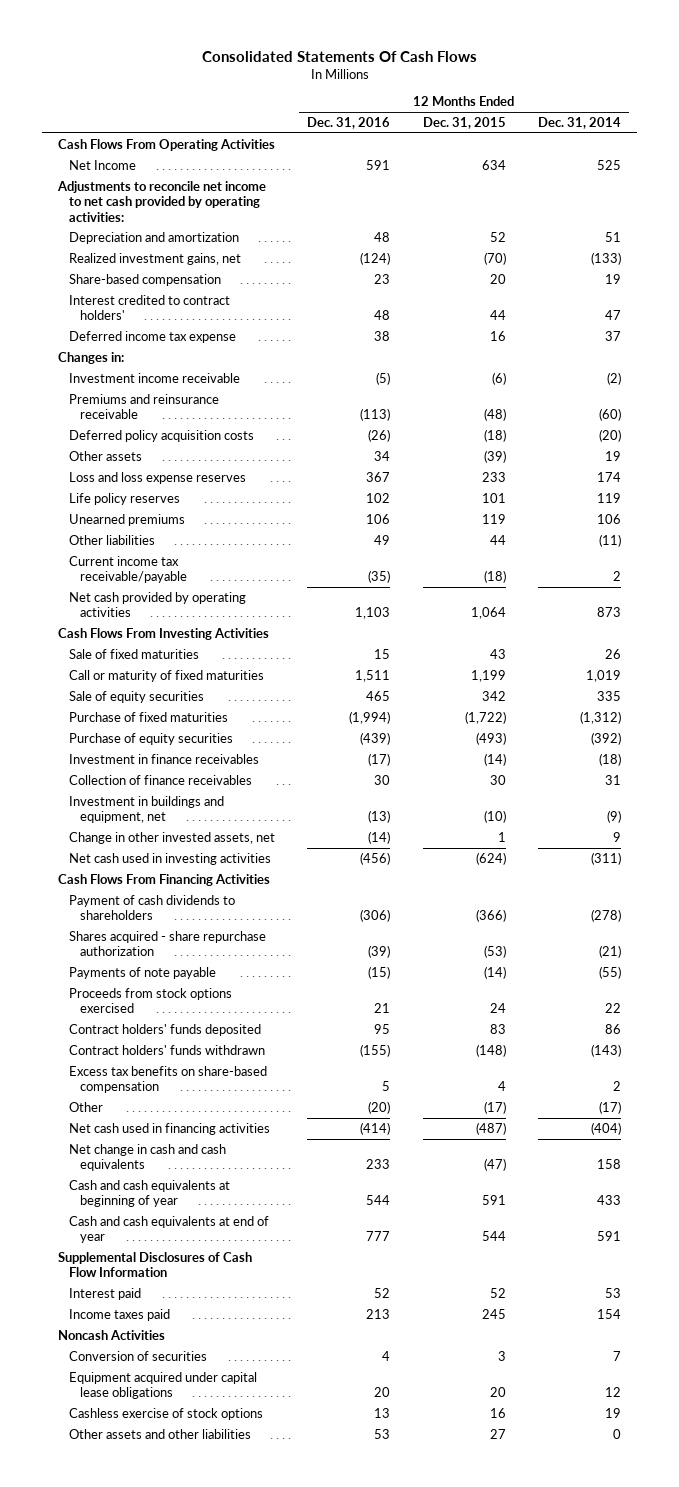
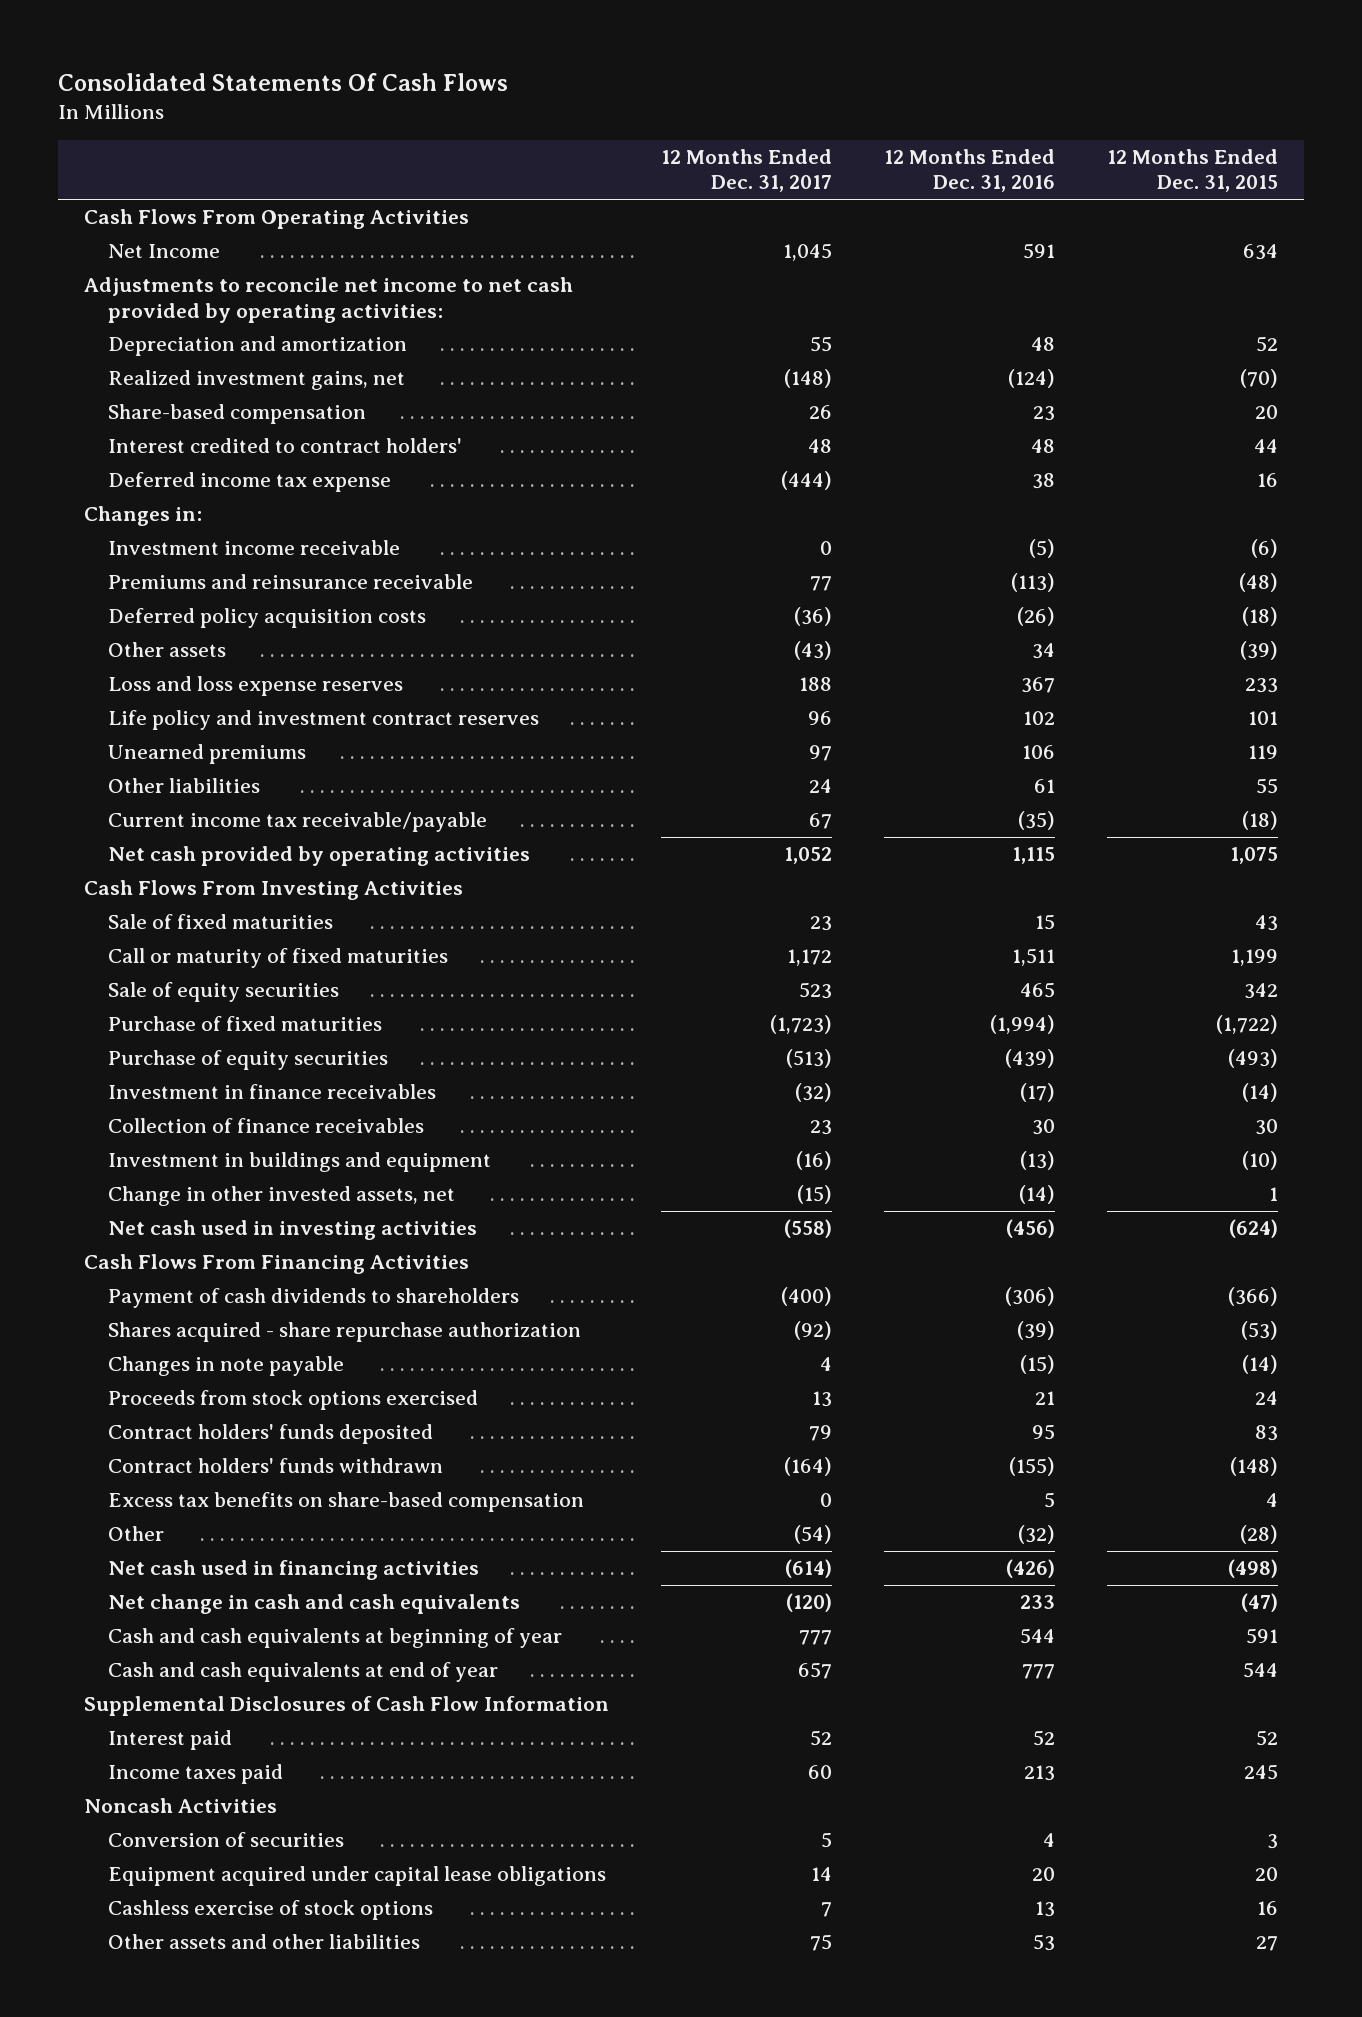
[538,116,622,129] Dec. 31, 2014 -> none
none -> [660,149,832,193] 12 Months Ended Dec. 31, 2017
[68,492,180,505] Life policy reserves -> [107,710,539,731] Life policy and investment contract reserves
[374,534,391,545] 49 -> [1033,779,1055,794] 61
[489,534,506,545] 44 -> [1255,778,1278,795] 55
[355,607,391,620] 1,103 -> [1011,847,1055,865] 1,115
[470,607,506,620] 1,064 -> [1229,847,1278,865] 1,075
[68,795,224,824] Investment in buildings and equipment, net -> [107,1152,491,1173] Investment in buildings and equipment
[68,966,216,979] Payments of note payable -> [107,1356,344,1377] Changes in note payable
[368,1100,391,1114] (20) -> [1017,1525,1055,1545] (32)
[483,1100,506,1114] (17) -> [1239,1525,1278,1545] (28)
[360,1121,391,1135] (414) -> [1005,1559,1055,1579] (426)
[475,1121,506,1135] (487) -> [1227,1559,1278,1579] (498)

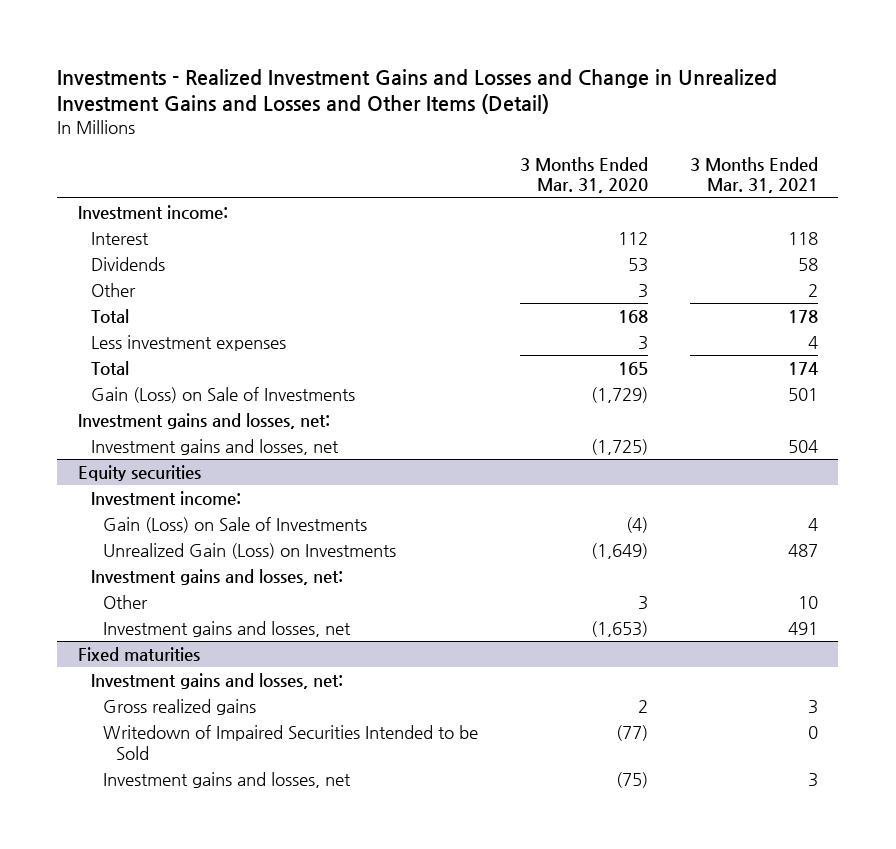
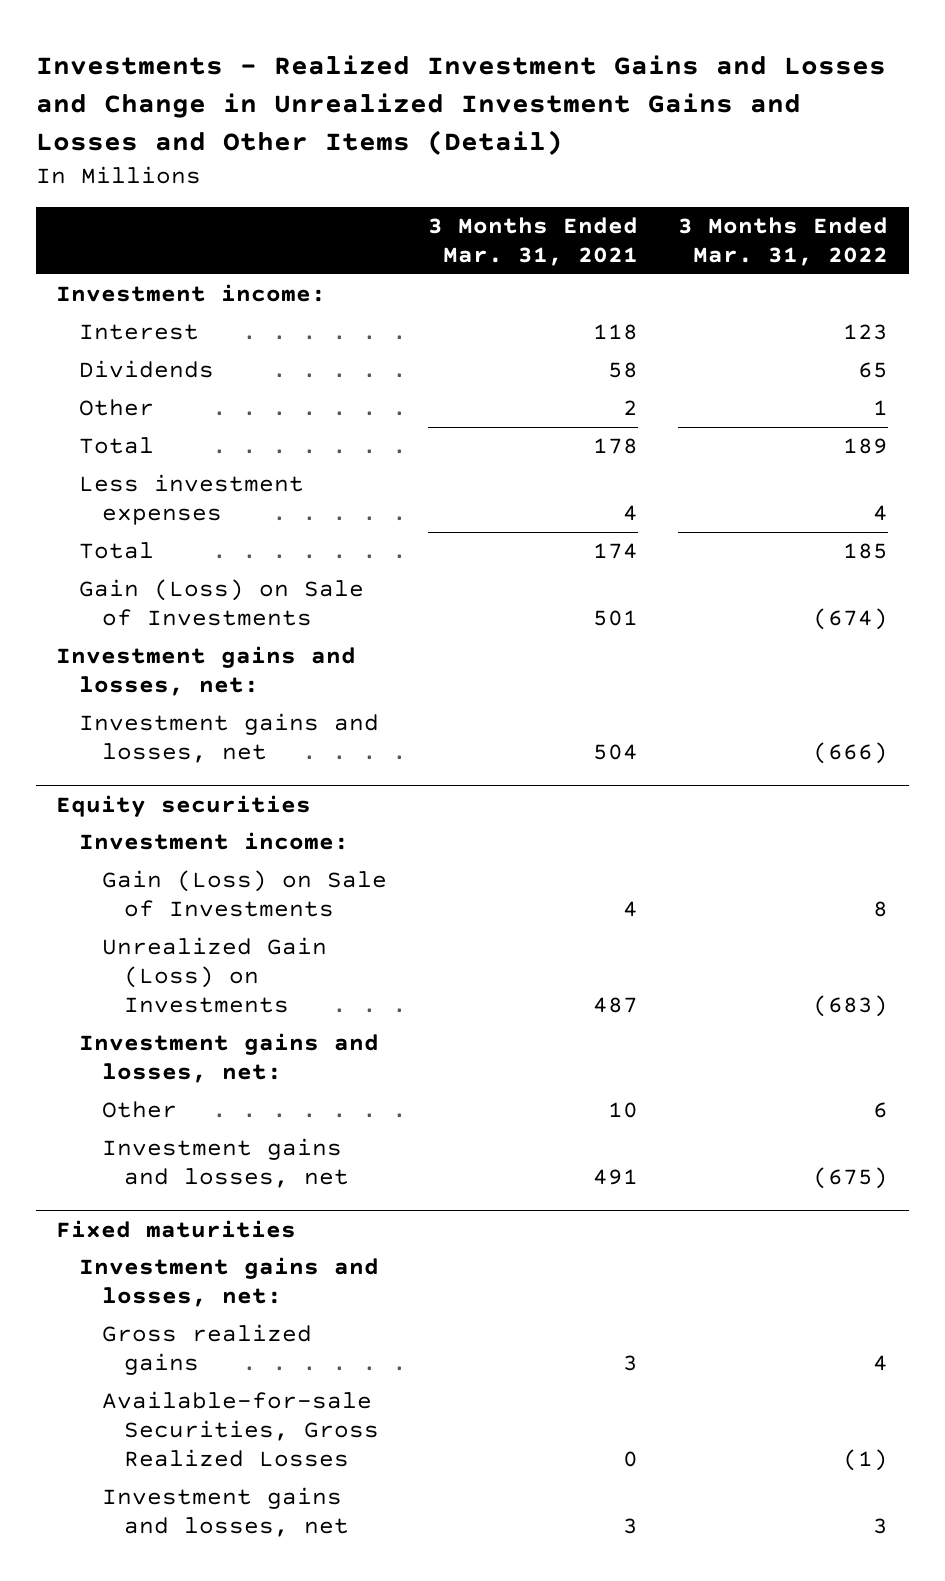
[519,156,648,194] 3 Months Ended Mar. 31, 2020 -> none
none -> [678,217,889,267] 3 Months Ended Mar. 31, 2022
[103,725,479,760] Writedown of Impaired Securities Intended to be Sold -> none
none -> [101,1390,380,1468] Available-for-sale Securities, Gross Realized Losses

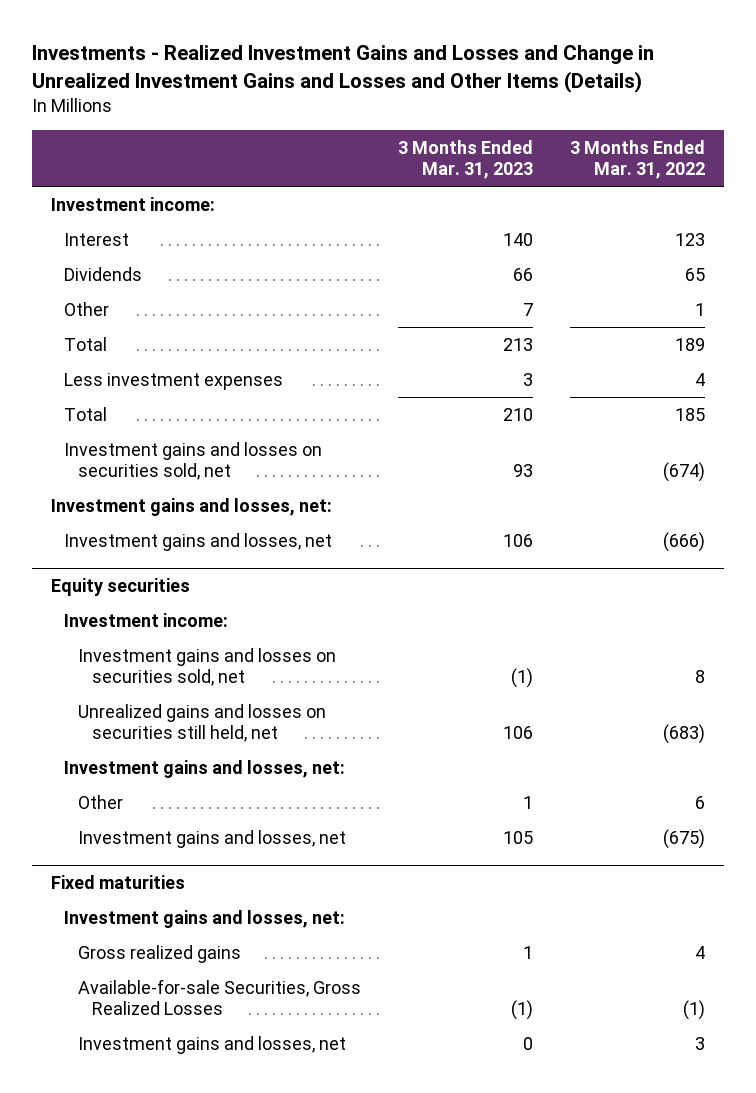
[36,54,887,155] Investments - Realized Investment Gains and Losses and Change in Unrealized Investment Gains and Losses and Other Items (Detail) -> [32,45,655,94] Investments - Realized Investment Gains and Losses and Change in Unrealized Investment Gains and Losses and Other Items (Details)
[427,217,638,267] 3 Months Ended Mar. 31, 2021 -> none
none -> [398,140,534,180] 3 Months Ended Mar. 31, 2023
[79,578,365,627] Gain (Loss) on Sale of Investments -> [64,441,323,480] Investment gains and losses on securities sold, net
[101,869,387,918] Gain (Loss) on Sale of Investments -> [78,647,337,686] Investment gains and losses on securities sold, net
[101,936,327,1014] Unrealized Gain (Loss) on Investments -> [78,703,327,742] Unrealized gains and losses on securities still held, net

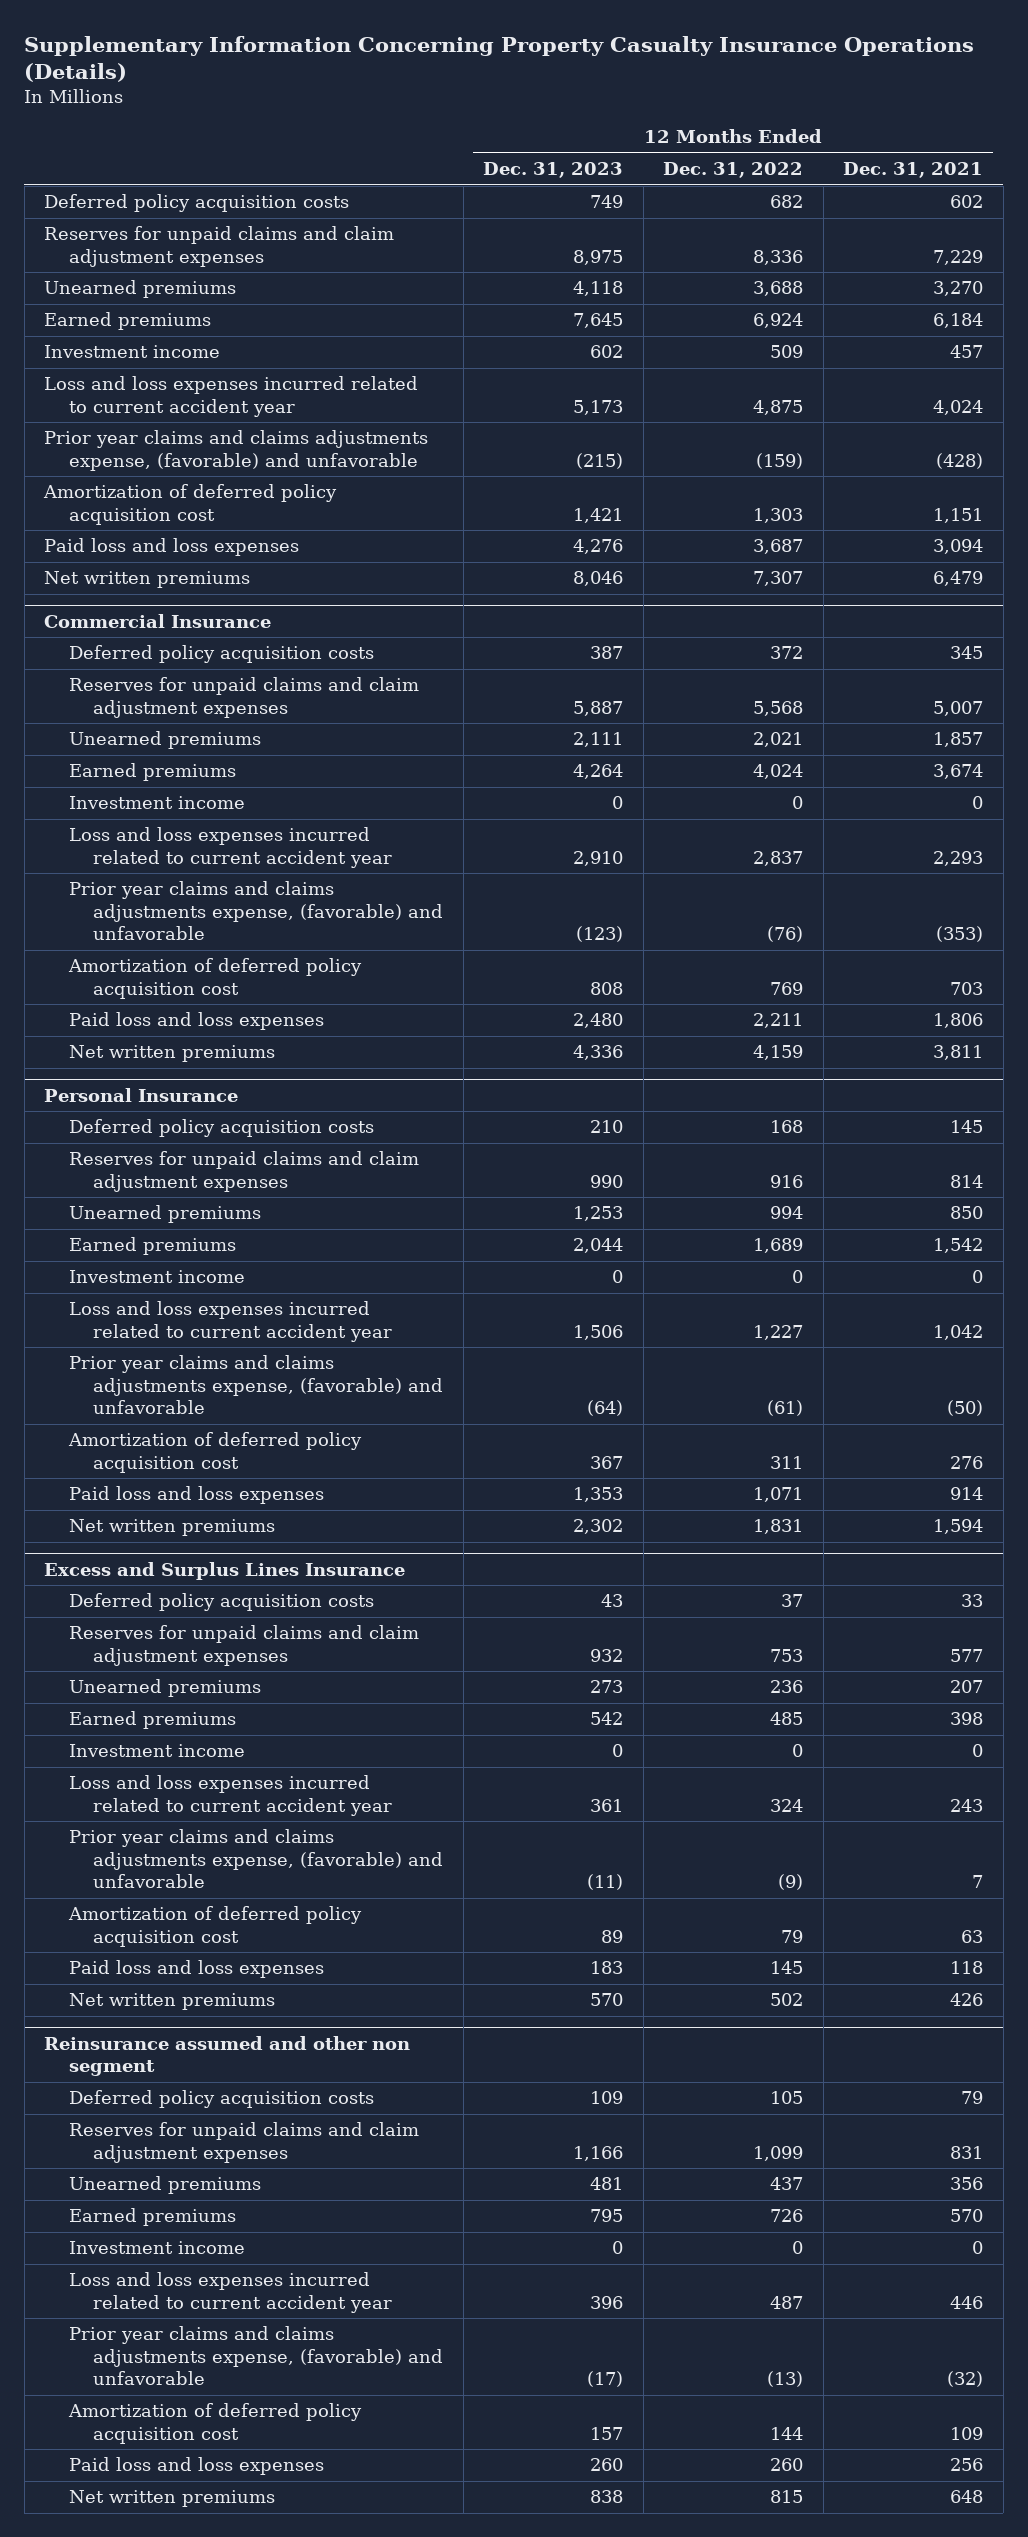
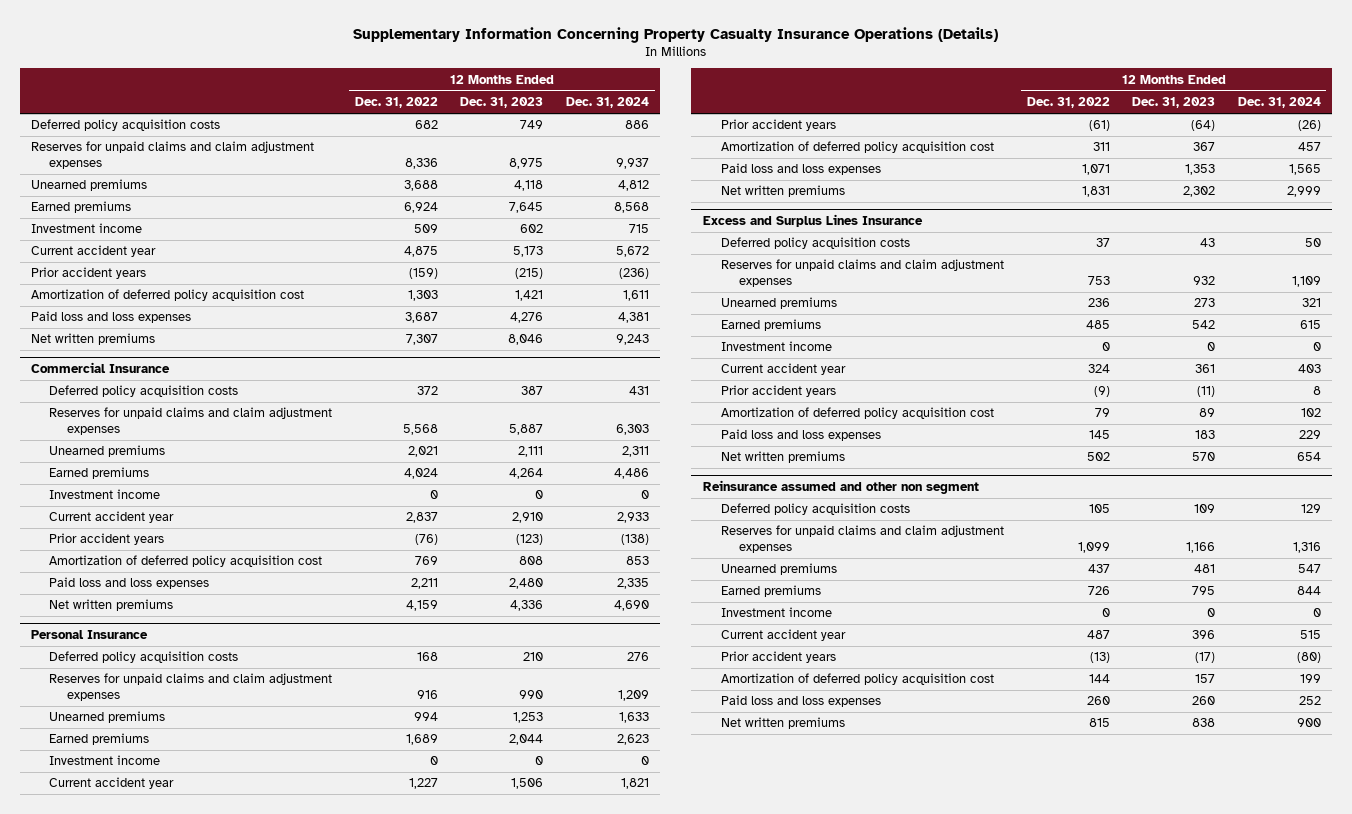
[843,161,984,178] Dec. 31, 2021 -> none
none -> [565,97,649,109] Dec. 31, 2024
[44,376,419,417] Loss and loss expenses incurred related to current accident year -> [30,245,156,258] Current accident year
[44,430,429,471] Prior year claims and claims adjustments expense, (favorable) and unfavorable -> [30,267,146,280] Prior accident years
[68,827,393,868] Loss and loss expenses incurred related to current accident year -> [48,511,174,524] Current accident year
[68,881,444,941] Prior year claims and claims adjustments expense, (favorable) and unfavorable -> [48,533,164,546] Prior accident years
[68,1301,393,1342] Loss and loss expenses incurred related to current accident year -> [48,777,174,790] Current accident year
[68,1355,444,1415] Prior year claims and claims adjustments expense, (favorable) and unfavorable -> [720,119,836,132] Prior accident years
[68,1775,393,1816] Loss and loss expenses incurred related to current accident year -> [720,363,846,376] Current accident year
[68,1829,444,1889] Prior year claims and claims adjustments expense, (favorable) and unfavorable -> [720,385,836,398] Prior accident years
[68,2272,393,2313] Loss and loss expenses incurred related to current accident year -> [720,629,846,642] Current accident year
[68,2326,444,2386] Prior year claims and claims adjustments expense, (favorable) and unfavorable -> [720,651,836,664] Prior accident years

